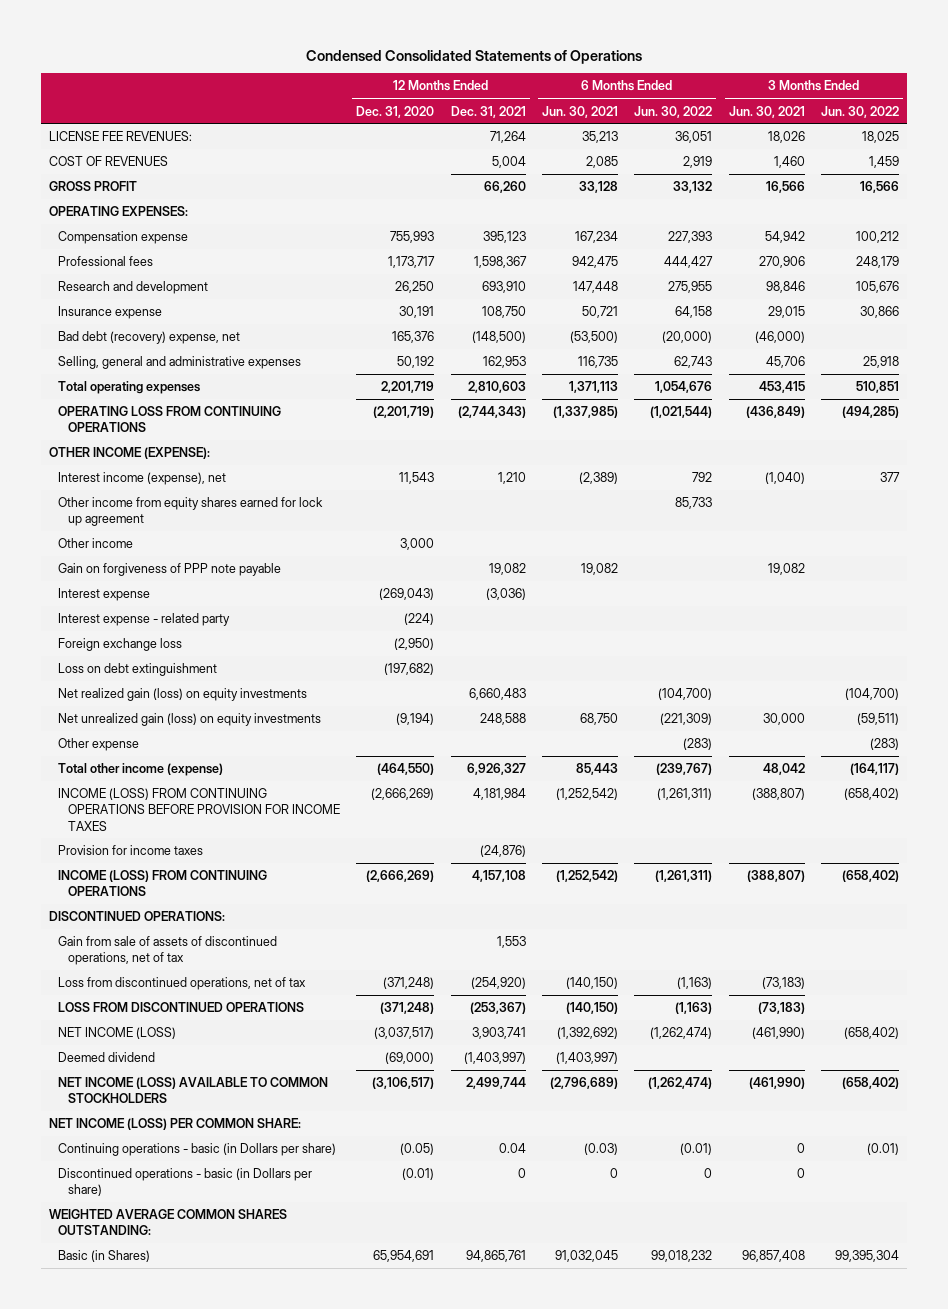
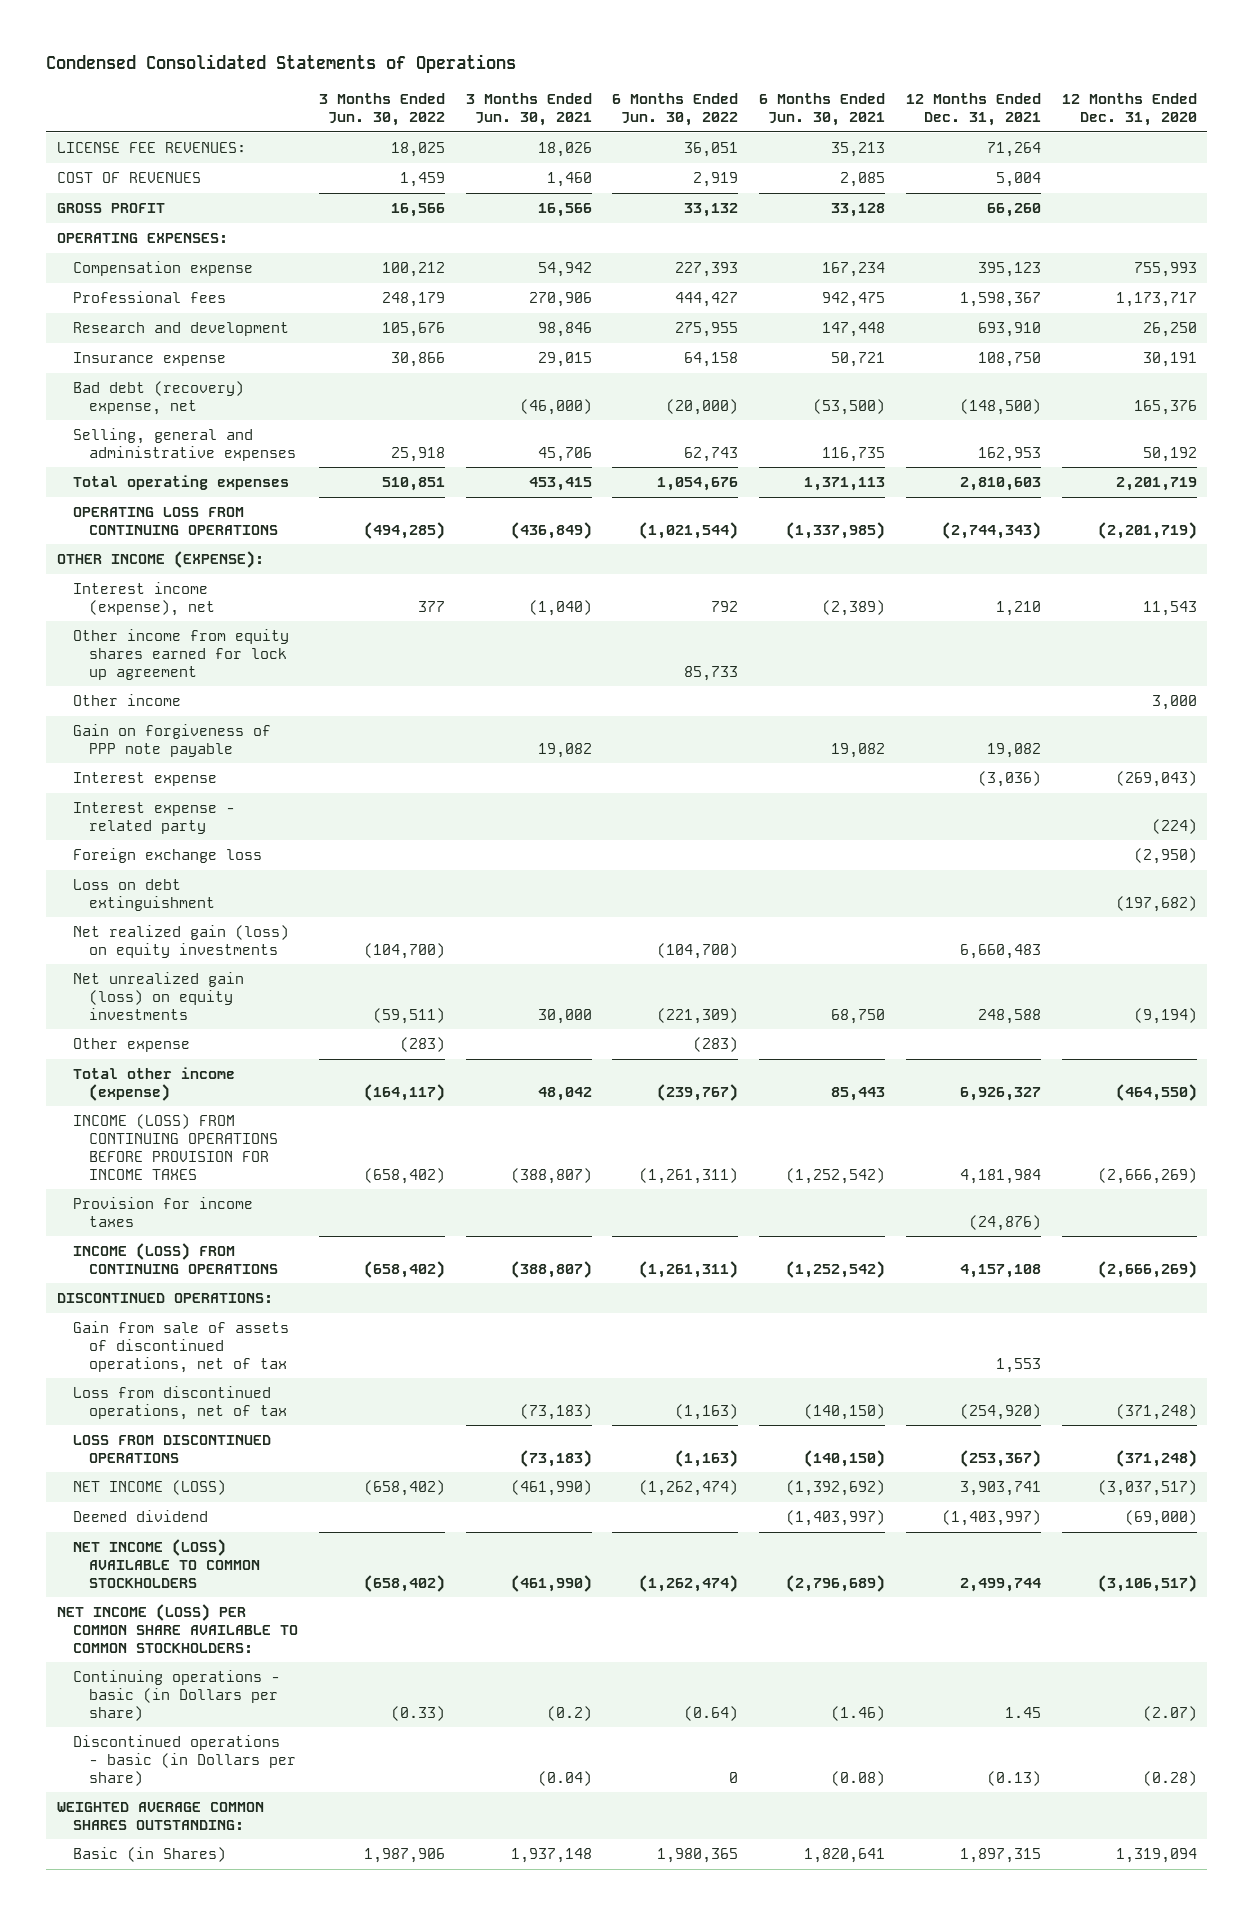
[49,1118,302,1131] NET INCOME (LOSS) PER COMMON SHARE: -> [56,1603,298,1653] NET INCOME (LOSS) PER COMMON SHARE AVAILABLE TO COMMON STOCKHOLDERS:
[400,1143,435,1156] (0.05) -> [1142,1705,1197,1721] (2.07)
[498,1143,526,1154] 0.04 -> [1005,1706,1042,1718] 1.45
[583,1143,618,1156] (0.03) -> [831,1705,886,1721] (1.46)
[680,1143,713,1156] (0.01) -> [684,1705,739,1721] (0.64)
[796,1143,805,1154] 0 -> [546,1705,592,1721] (0.2)
[867,1143,900,1156] (0.01) -> [390,1705,445,1721] (0.33)
[402,1168,435,1181] (0.01) -> [1142,1770,1197,1786] (0.28)
[517,1168,526,1179] 0 -> [987,1770,1042,1786] (0.13)
[609,1168,618,1179] 0 -> [831,1770,886,1786] (0.08)
[796,1168,805,1179] 0 -> [537,1770,592,1786] (0.04)
[373,1250,435,1263] 65,954,691 -> [1115,1847,1197,1863] 1,319,094
[465,1250,526,1263] 94,865,761 -> [960,1847,1042,1863] 1,897,315
[554,1250,618,1263] 91,032,045 -> [804,1847,886,1863] 1,820,641
[651,1250,713,1263] 99,018,232 -> [657,1847,739,1863] 1,980,365
[741,1250,805,1263] 96,857,408 -> [510,1847,592,1863] 1,937,148
[835,1250,900,1263] 99,395,304 -> [363,1847,445,1863] 1,987,906

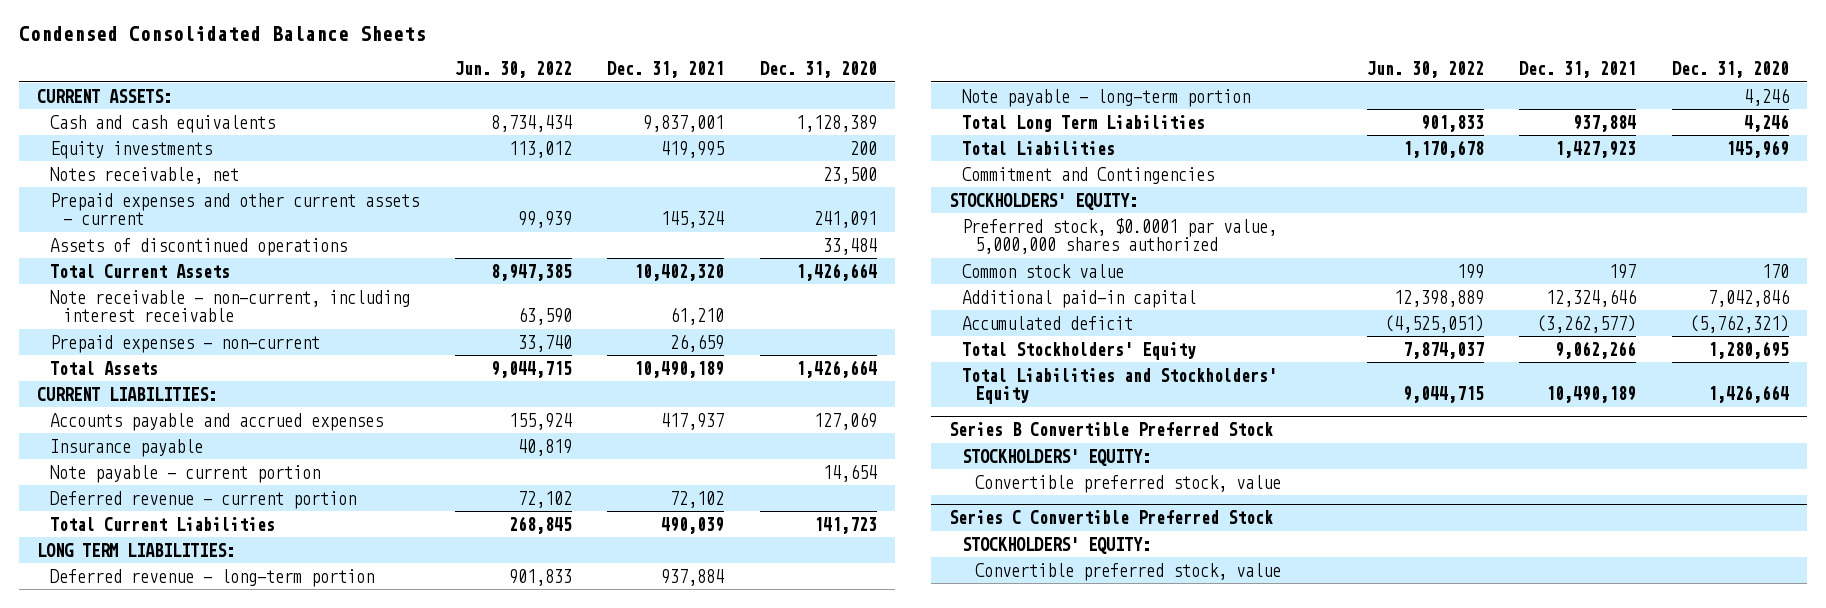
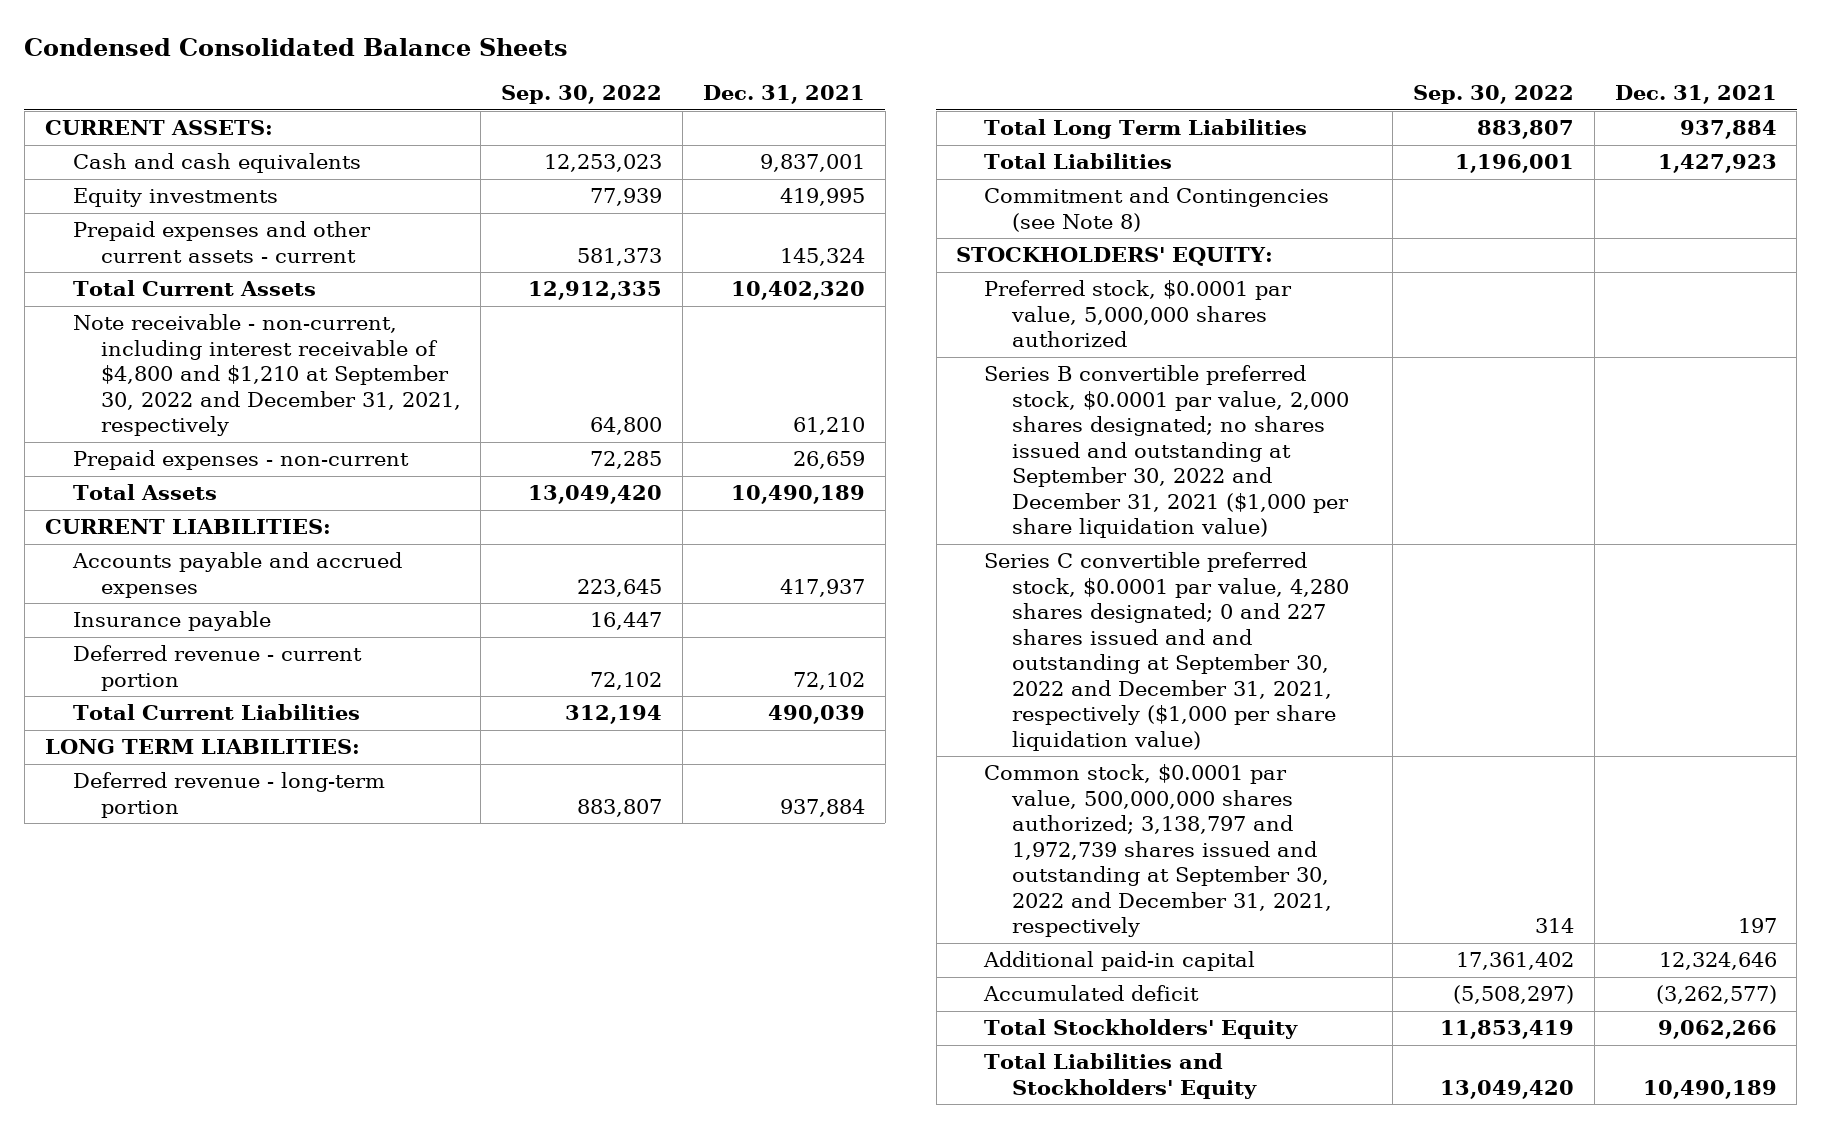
[454,60,572,78] Jun. 30, 2022 -> none
[760,60,878,78] Dec. 31, 2020 -> none
none -> [501,85,663,105] Sep. 30, 2022
[49,166,239,184] Notes receivable, net -> none
[49,237,347,256] Assets of discontinued operations -> none
[49,289,410,323] Note receivable - non-current, including interest receivable -> [72,314,461,437] Note receivable - non-current, including interest receivable of $4,800 and $1,210 at September 30, 2022 and December 31, 2021, respectively
[49,464,320,483] Note payable - current portion -> none
[961,88,1250,107] Note payable - long-term portion -> none
[961,166,1214,184] Commitment and Contingencies -> [984,187,1330,232] Commitment and Contingencies (see Note 8)
none -> [984,365,1350,539] Series B convertible preferred stock, $0.0001 par value, 2,000 shares designated; no shares issued and outstanding at September 30, 2022 and December 31, 2021 ($1,000 per share liquidation value)
none -> [984,552,1350,751] Series C convertible preferred stock, $0.0001 par value, 4,280 shares designated; 0 and 227 shares issued and and outstanding at September 30, 2022 and December 31, 2021, respectively ($1,000 per share liquidation value)
[961,263,1124,278] Common stock value -> [984,764,1333,938] Common stock, $0.0001 par value, 500,000,000 shares authorized; 3,138,797 and 1,972,739 shares issued and outstanding at September 30, 2022 and December 31, 2021, respectively
[948,421,1273,436] Series B Convertible Preferred Stock -> none
[961,448,1151,466] STOCKHOLDERS' EQUITY: -> none
[974,474,1281,493] Convertible preferred stock, value -> none
[948,509,1273,524] Series C Convertible Preferred Stock -> none
[961,536,1151,554] STOCKHOLDERS' EQUITY: -> none
[974,562,1281,581] Convertible preferred stock, value -> none

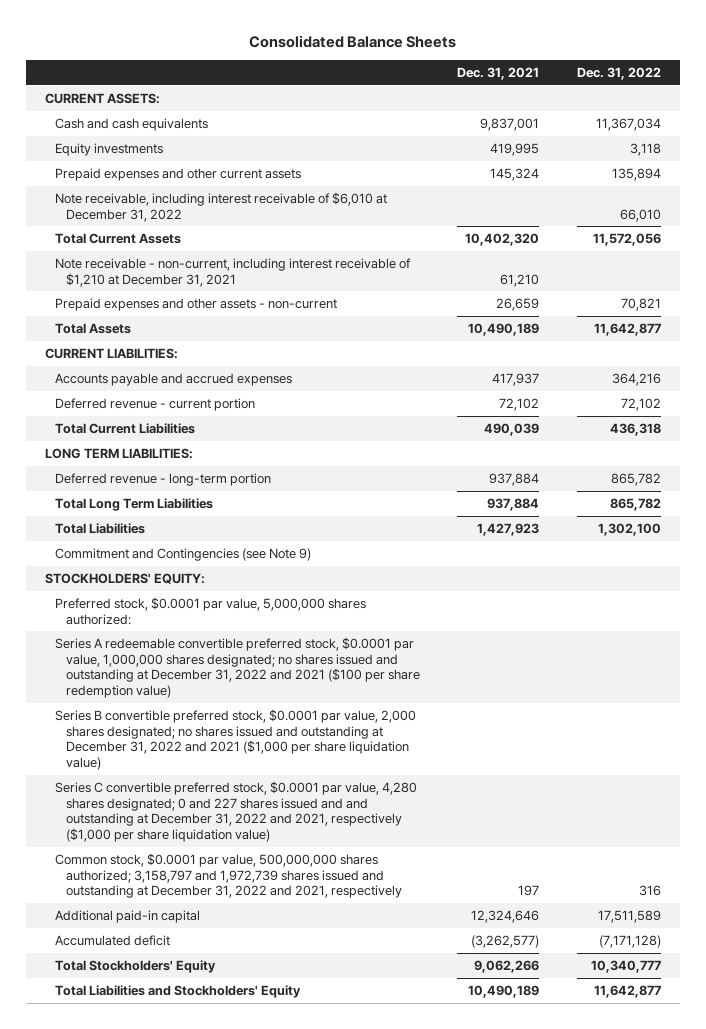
[24,37,569,56] Condensed Consolidated Balance Sheets -> [248,34,456,48] Consolidated Balance Sheets
[501,85,663,105] Sep. 30, 2022 -> none
none -> [576,66,661,80] Dec. 31, 2022
[72,221,371,263] Prepaid expenses and other current assets - current -> [55,168,302,182] Prepaid expenses and other current assets
none -> [55,192,388,222] Note receivable, including interest receivable of $6,010 at December 31, 2022
[72,314,461,437] Note receivable - non-current, including interest receivable of $4,800 and $1,210 at September 30, 2022 and December 31, 2021, respectively -> [55,258,412,287] Note receivable - non-current, including interest receivable of $1,210 at December 31, 2021
[72,450,409,471] Prepaid expenses - non-current -> [55,298,338,312] Prepaid expenses and other assets - non-current
[72,611,271,632] Insurance payable -> none
[984,187,1330,232] Commitment and Contingencies (see Note 8) -> [55,548,312,562] Commitment and Contingencies (see Note 9)
[984,280,1293,348] Preferred stock, $0.0001 par value, 5,000,000 shares authorized -> [55,597,367,625] Preferred stock, $0.0001 par value, 5,000,000 shares authorized:
none -> [55,637,421,698] Series A redeemable convertible preferred stock, $0.0001 par value, 1,000,000 shares designated; no shares issued and outstanding at December 31, 2022 and 2021 ($100 per share redemption value)
[984,365,1350,539] Series B convertible preferred stock, $0.0001 par value, 2,000 shares designated; no shares issued and outstanding at September 30, 2022 and December 31, 2021 ($1,000 per share liquidation value) -> [55,709,417,770] Series B convertible preferred stock, $0.0001 par value, 2,000 shares designated; no shares issued and outstanding at December 31, 2022 and 2021 ($1,000 per share liquidation value)
[984,552,1350,751] Series C convertible preferred stock, $0.0001 par value, 4,280 shares designated; 0 and 227 shares issued and and outstanding at September 30, 2022 and December 31, 2021, respectively ($1,000 per share liquidation value) -> [55,781,418,842] Series C convertible preferred stock, $0.0001 par value, 4,280 shares designated; 0 and 227 shares issued and and outstanding at December 31, 2022 and 2021, respectively ($1,000 per share liquidation value)
[984,764,1333,938] Common stock, $0.0001 par value, 500,000,000 shares authorized; 3,138,797 and 1,972,739 shares issued and outstanding at September 30, 2022 and December 31, 2021, respectively -> [55,853,403,899] Common stock, $0.0001 par value, 500,000,000 shares authorized; 3,158,797 and 1,972,739 shares issued and outstanding at December 31, 2022 and 2021, respectively

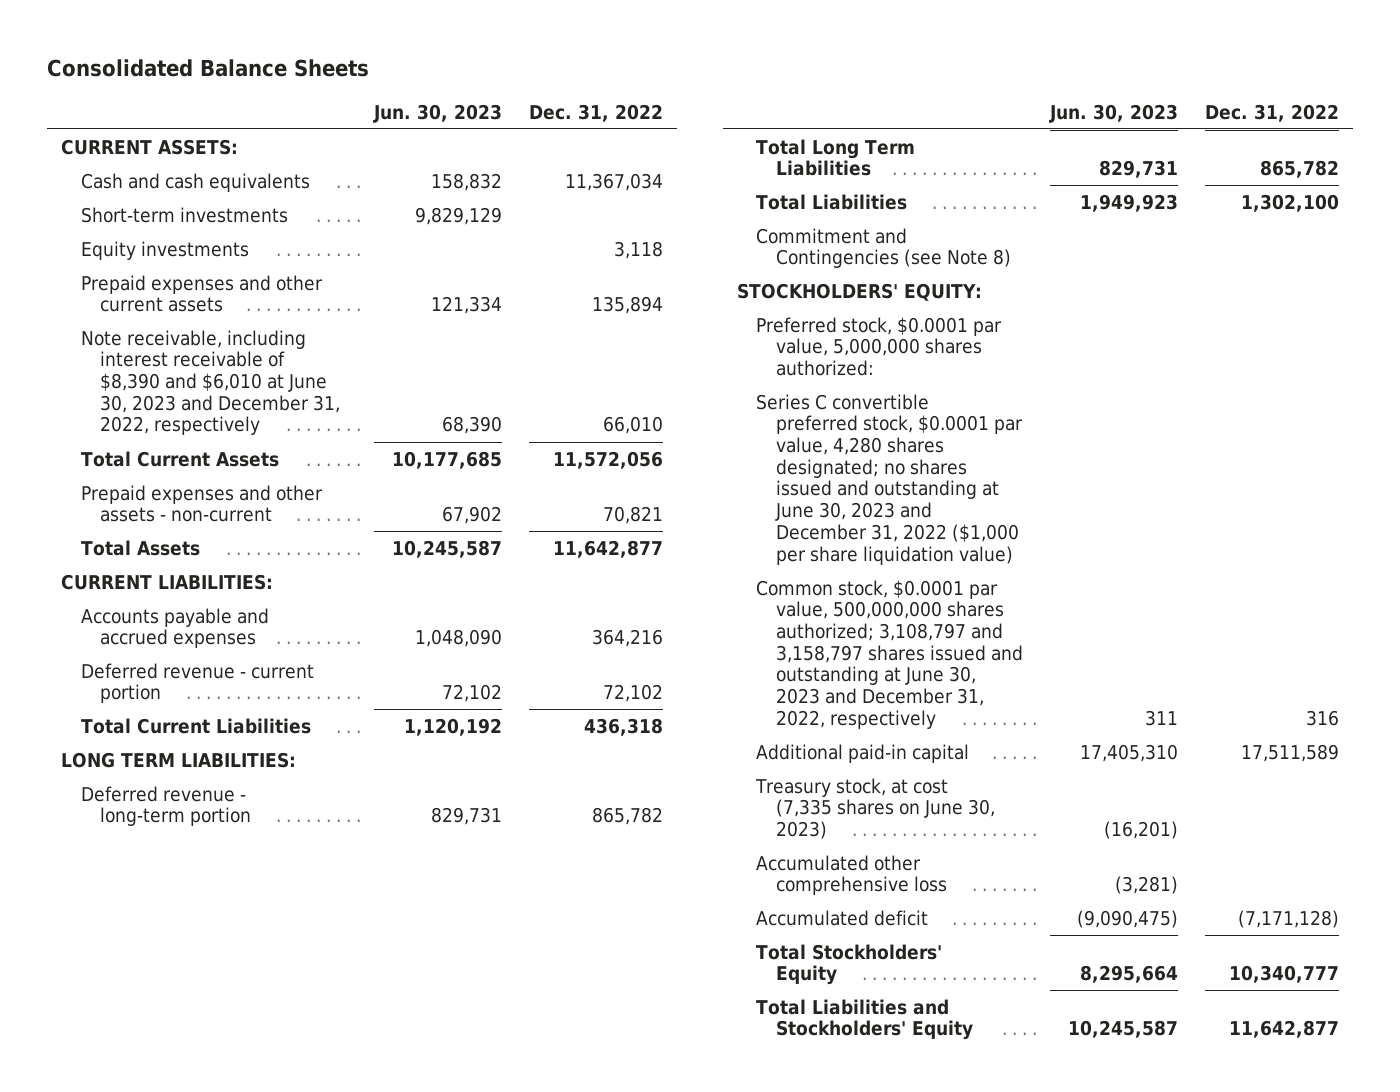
[457,66,540,80] Dec. 31, 2021 -> none
none -> [373,103,503,123] Jun. 30, 2023
none -> [80,206,288,223] Short-term investments
[55,192,388,222] Note receivable, including interest receivable of $6,010 at December 31, 2022 -> [80,329,341,436] Note receivable, including interest receivable of $8,390 and $6,010 at June 30, 2023 and December 31, 2022, respectively
[55,258,412,287] Note receivable - non-current, including interest receivable of $1,210 at December 31, 2021 -> none
[55,548,312,562] Commitment and Contingencies (see Note 9) -> [756,227,1012,269] Commitment and Contingencies (see Note 8)
[55,637,421,698] Series A redeemable convertible preferred stock, $0.0001 par value, 1,000,000 shares designated; no shares issued and outstanding at December 31, 2022 and 2021 ($100 per share redemption value) -> none
[55,709,417,770] Series B convertible preferred stock, $0.0001 par value, 2,000 shares designated; no shares issued and outstanding at December 31, 2022 and 2021 ($1,000 per share liquidation value) -> none
[55,781,418,842] Series C convertible preferred stock, $0.0001 par value, 4,280 shares designated; 0 and 227 shares issued and and outstanding at December 31, 2022 and 2021, respectively ($1,000 per share liquidation value) -> [756,393,1024,565] Series C convertible preferred stock, $0.0001 par value, 4,280 shares designated; no shares issued and outstanding at June 30, 2023 and December 31, 2022 ($1,000 per share liquidation value)
[55,853,403,899] Common stock, $0.0001 par value, 500,000,000 shares authorized; 3,158,797 and 1,972,739 shares issued and outstanding at December 31, 2022 and 2021, respectively -> [756,579,1024,729] Common stock, $0.0001 par value, 500,000,000 shares authorized; 3,108,797 and 3,158,797 shares issued and outstanding at June 30, 2023 and December 31, 2022, respectively
none -> [755,777,996,840] Treasury stock, at cost (7,335 shares on June 30, 2023)
none -> [756,854,948,896] Accumulated other comprehensive loss

